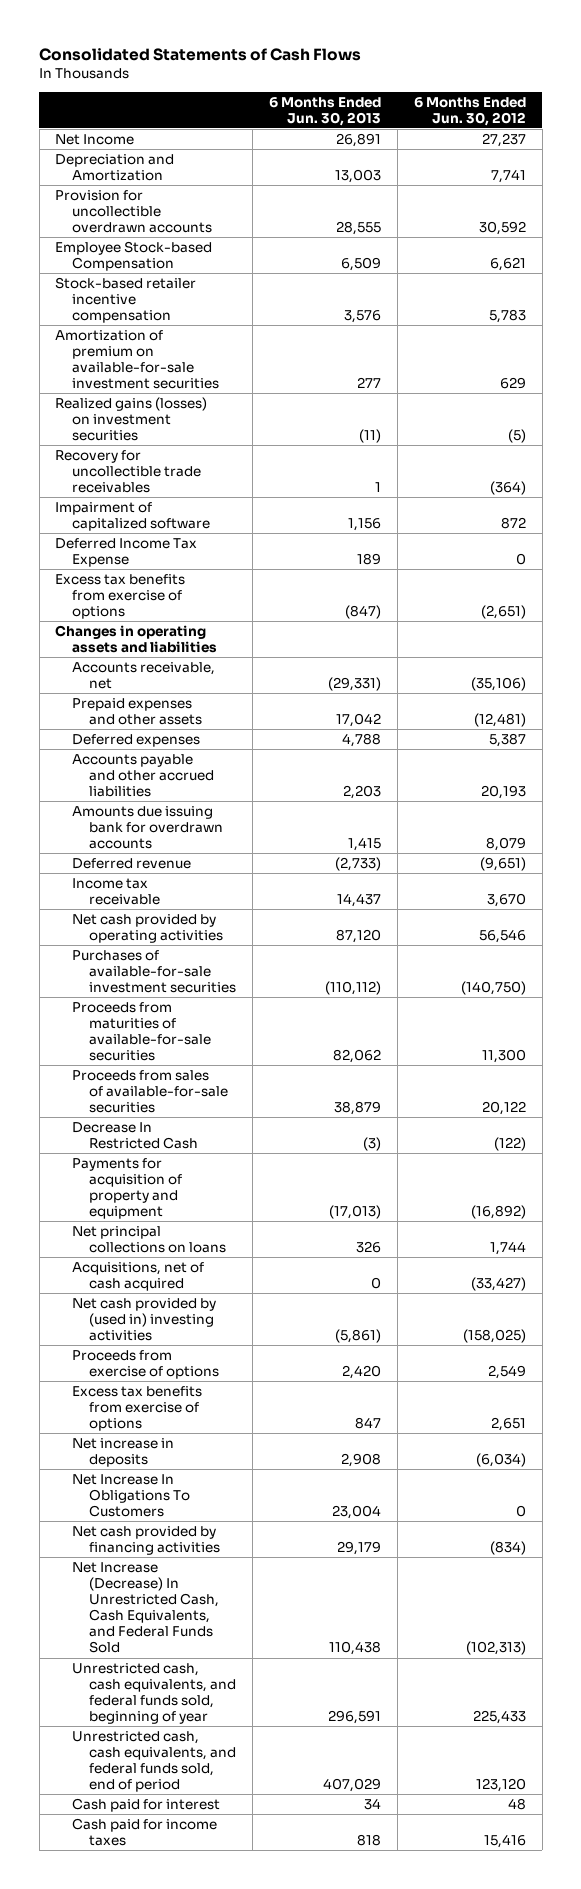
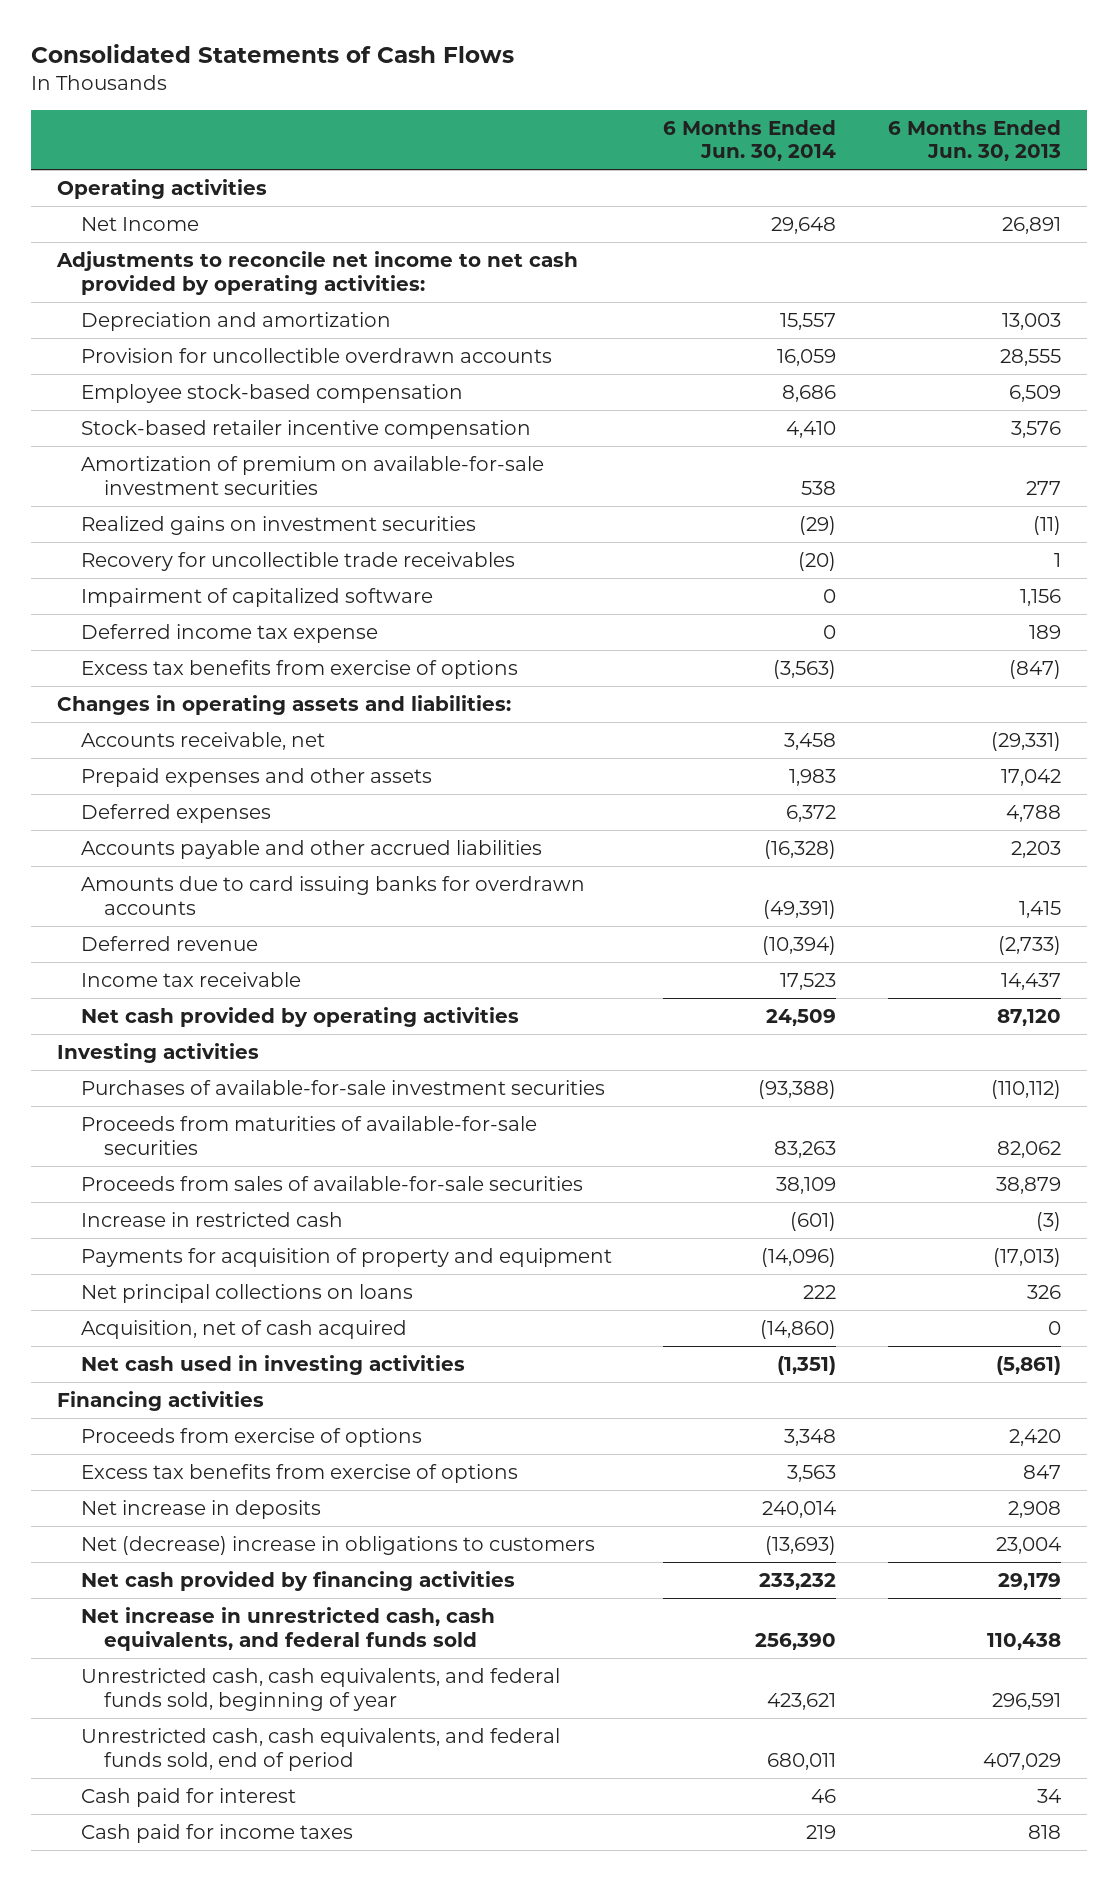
[413,96,526,126] 6 Months Ended Jun. 30, 2012 -> none
none -> [663,119,837,162] 6 Months Ended Jun. 30, 2014
none -> [57,179,268,200] Operating activities
none -> [56,251,579,295] Adjustments to reconcile net income to net cash provided by operating activities:
[55,154,175,182] Depreciation and Amortization -> [80,312,391,332] Depreciation and amortization
[55,241,213,272] Employee Stock-based Compensation -> [80,384,463,404] Employee stock-based compensation
[55,397,208,442] Realized gains (losses) on investment securities -> [80,516,476,536] Realized gains on investment securities
[55,538,198,568] Deferred Income Tax Expense -> [80,624,378,644] Deferred income tax expense
[55,625,218,654] Changes in operating assets and liabilities -> [57,695,512,716] Changes in operating assets and liabilities:
[72,806,224,850] Amounts due issuing bank for overdrawn accounts -> [80,876,585,915] Amounts due to card issuing banks for overdrawn accounts
none -> [57,1043,260,1064] Investing activities
[72,1122,199,1150] Decrease In Restricted Cash -> [80,1212,343,1228] Increase in restricted cash
[72,1262,205,1292] Acquisitions, net of cash acquired -> [80,1320,407,1340] Acquisition, net of cash acquired
[72,1298,217,1342] Net cash provided by (used in) investing activities -> [80,1355,465,1376] Net cash used in investing activities
none -> [57,1391,265,1412] Financing activities
[72,1474,191,1518] Net Increase In Obligations To Customers -> [80,1536,595,1556] Net (decrease) increase in obligations to customers
[72,1562,220,1654] Net Increase (Decrease) In Unrestricted Cash, Cash Equivalents, and Federal Funds Sold -> [80,1607,495,1651] Net increase in unrestricted cash, cash equivalents, and federal funds sold

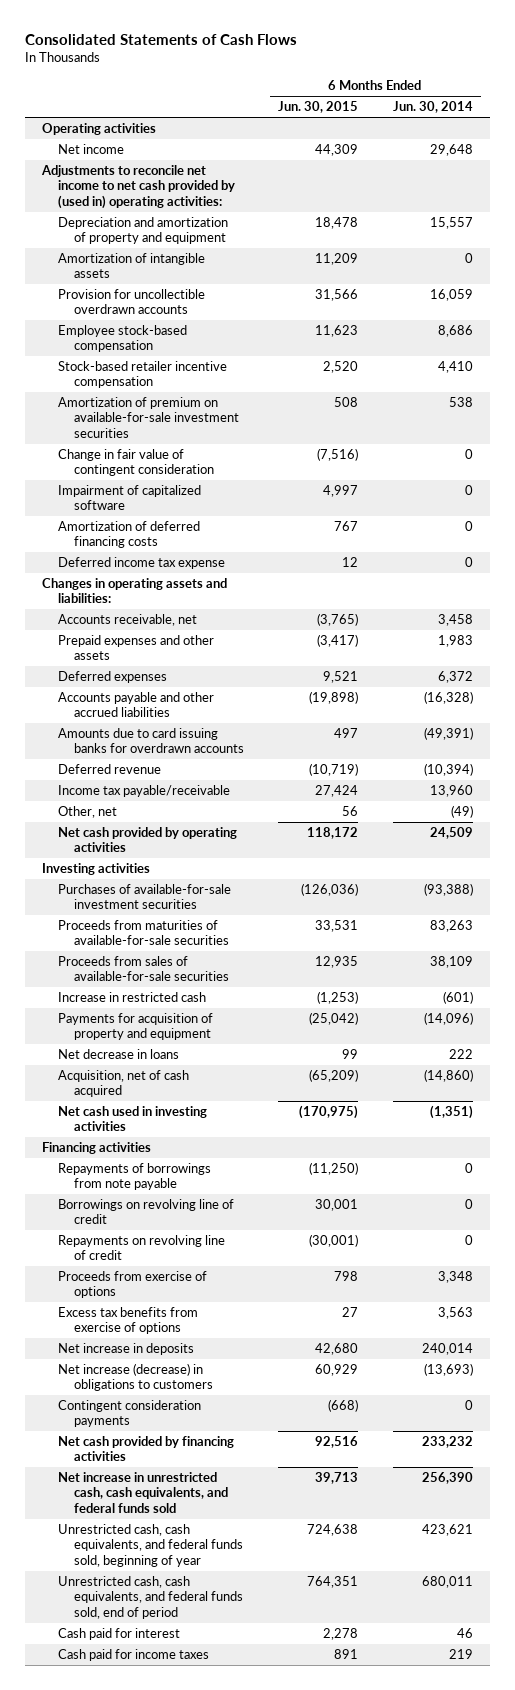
[887,119,1061,162] 6 Months Ended Jun. 30, 2013 -> none
none -> [278,101,359,114] Jun. 30, 2015
[80,217,199,232] Net Income -> [58,144,125,155] Net income
[56,251,579,295] Adjustments to reconcile net income to net cash provided by operating activities: -> [41,165,236,209] Adjustments to reconcile net income to net cash provided by (used in) operating activities:
[80,312,391,332] Depreciation and amortization -> [58,217,229,245] Depreciation and amortization of property and equipment
none -> [58,253,206,279] Amortization of intangible assets
[80,516,476,536] Realized gains on investment securities -> none
[80,552,515,572] Recovery for uncollectible trade receivables -> none
none -> [58,449,214,477] Change in fair value of contingent consideration
none -> [58,521,201,549] Amortization of deferred financing costs
[80,660,518,680] Excess tax benefits from exercise of options -> none
[80,972,301,988] Income tax receivable -> [58,785,231,798] Income tax payable/receivable
[780,973,837,991] 17,523 -> [429,785,473,798] 13,960
none -> [58,806,118,819] Other, net
[80,1284,413,1304] Net principal collections on loans -> [58,1049,180,1060] Net decrease in loans
none -> [58,1163,212,1191] Repayments of borrowings from note payable
none -> [58,1199,235,1225] Borrowings on revolving line of credit
none -> [58,1235,226,1261] Repayments on revolving line of credit
[80,1536,595,1556] Net (decrease) increase in obligations to customers -> [58,1363,213,1392] Net increase (decrease) in obligations to customers
none -> [58,1400,202,1428] Contingent consideration payments

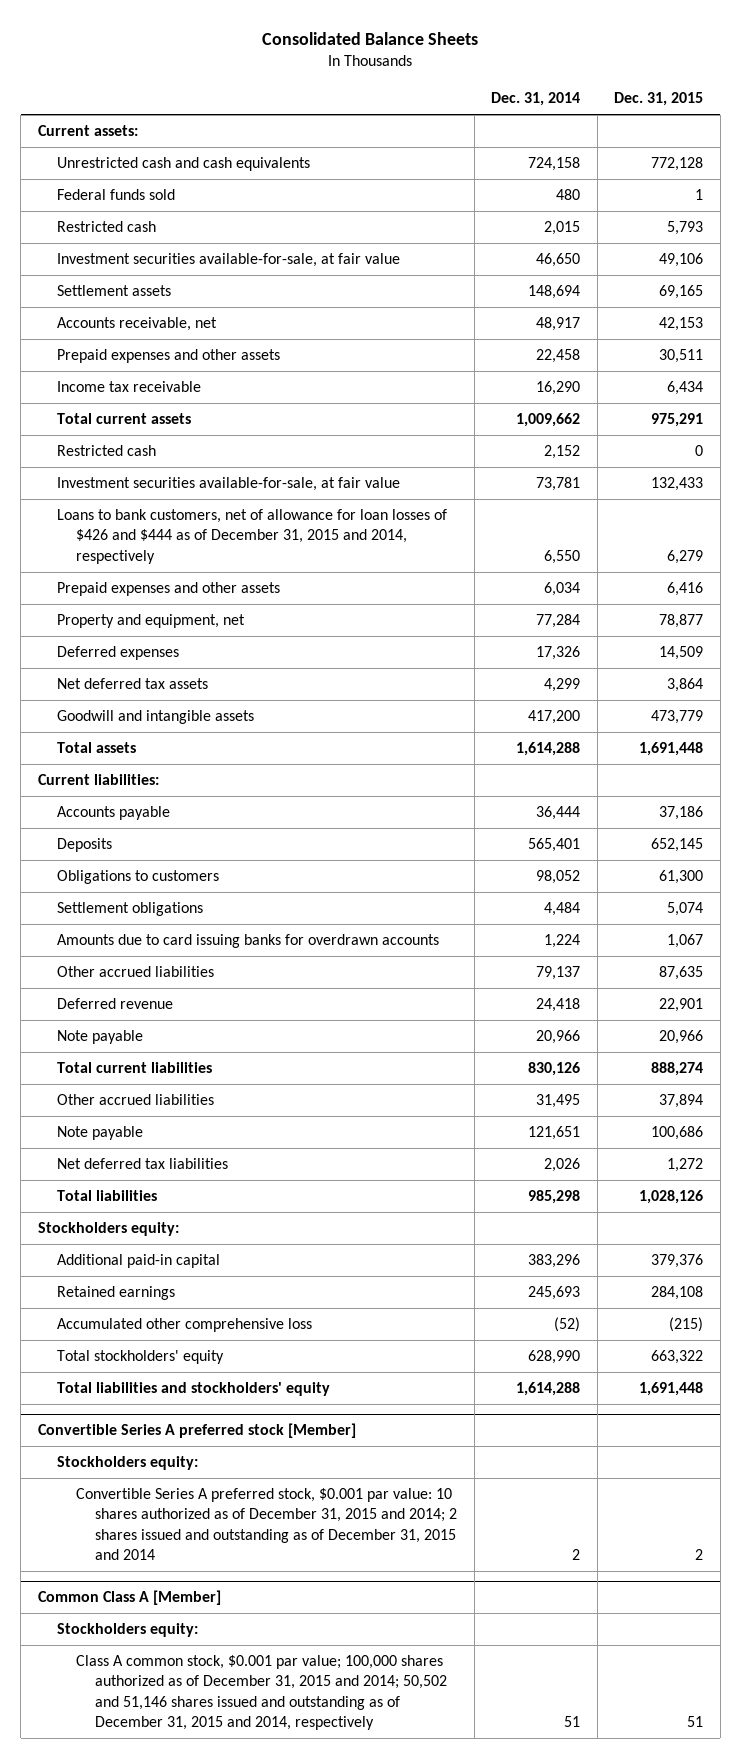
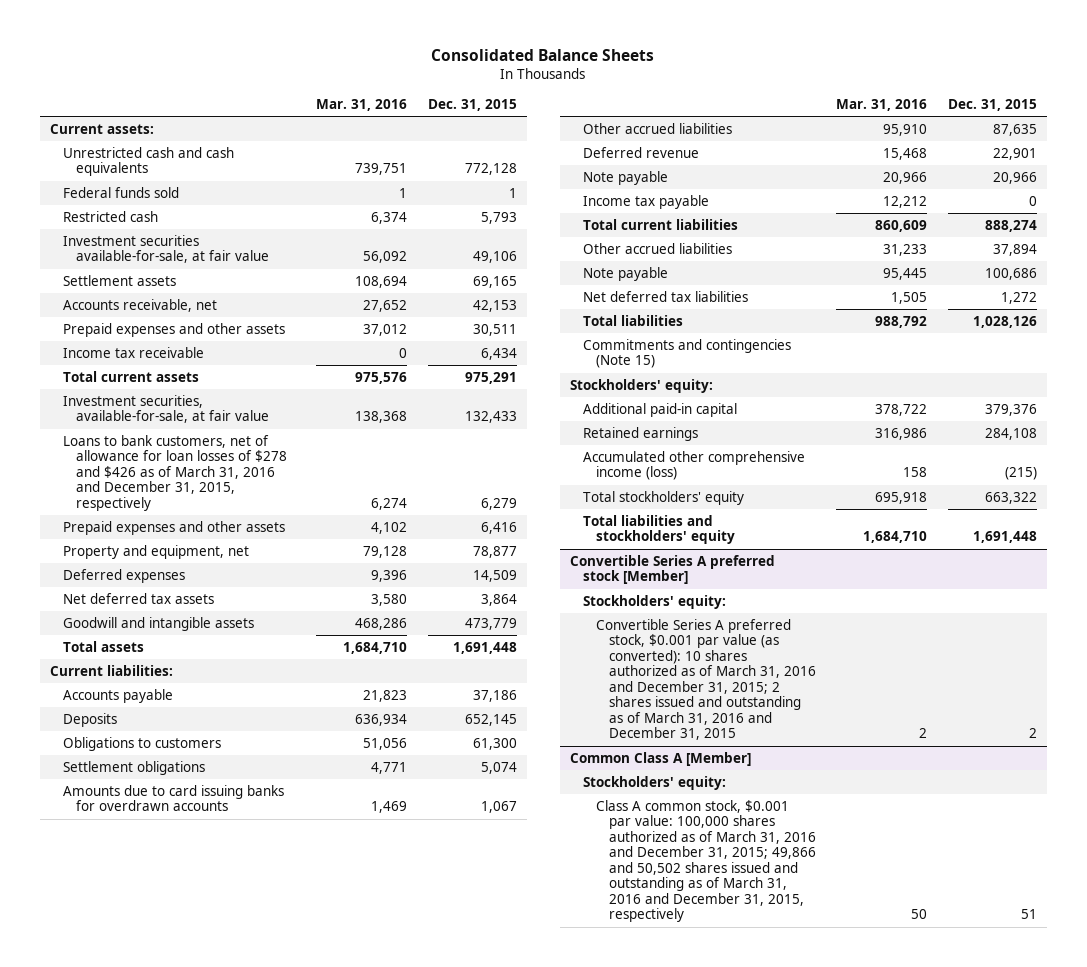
[491,92,581,107] Dec. 31, 2014 -> none
none -> [316,98,408,111] Mar. 31, 2016
[56,445,156,457] Restricted cash -> none
[56,477,400,492] Investment securities available-for-sale, at fair value -> [63,394,270,424] Investment securities, available-for-sale, at fair value
[56,509,447,564] Loans to bank customers, net of allowance for loan losses of $426 and $444 as of December 31, 2015 and 2014, respectively -> [63,434,288,511] Loans to bank customers, net of allowance for loan losses of $278 and $426 as of March 31, 2016 and December 31, 2015, respectively
none -> [583,194,710,209] Income tax payable
none -> [583,338,792,369] Commitments and contingencies (Note 15)
[37,1222,179,1237] Stockholders equity: -> [570,378,714,393] Stockholders' equity:
[56,1318,312,1333] Accumulated other comprehensive loss -> [583,450,806,481] Accumulated other comprehensive income (loss)
[56,1456,198,1471] Stockholders equity: -> [583,594,727,609] Stockholders' equity:
[75,1488,458,1560] Convertible Series A preferred stock, $0.001 par value: 10 shares authorized as of December 31, 2015 and 2014; 2 shares issued and outstanding as of December 31, 2015 and 2014 -> [596,618,817,741] Convertible Series A preferred stock, $0.001 par value (as converted): 10 shares authorized as of March 31, 2016 and December 31, 2015; 2 shares issued and outstanding as of March 31, 2016 and December 31, 2015
[56,1623,198,1638] Stockholders equity: -> [583,775,727,790] Stockholders' equity:
[75,1655,448,1730] Class A common stock, $0.001 par value; 100,000 shares authorized as of December 31, 2015 and 2014; 50,502 and 51,146 shares issued and outstanding as of December 31, 2015 and 2014, respectively -> [596,799,817,923] Class A common stock, $0.001 par value: 100,000 shares authorized as of March 31, 2016 and December 31, 2015; 49,866 and 50,502 shares issued and outstanding as of March 31, 2016 and December 31, 2015, respectively

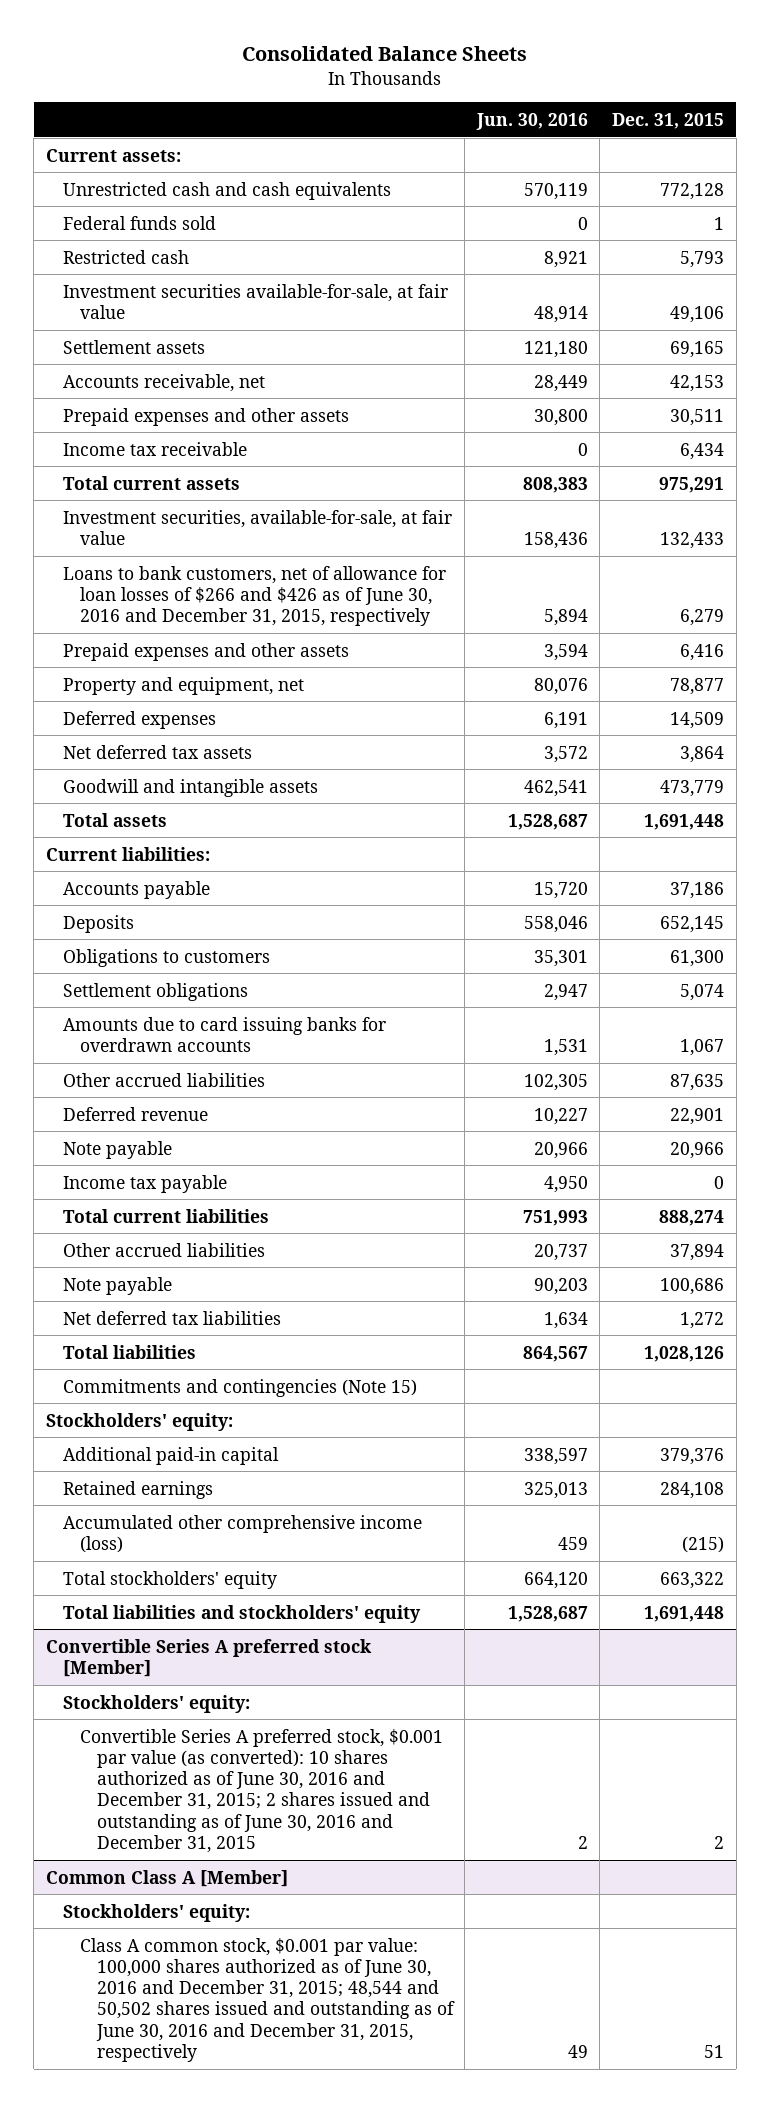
[316,98,408,111] Mar. 31, 2016 -> none
none -> [475,112,588,130] Jun. 30, 2016
[63,434,288,511] Loans to bank customers, net of allowance for loan losses of $278 and $426 as of March 31, 2016 and December 31, 2015, respectively -> [62,565,446,627] Loans to bank customers, net of allowance for loan losses of $266 and $426 as of June 30, 2016 and December 31, 2015, respectively
[596,618,817,741] Convertible Series A preferred stock, $0.001 par value (as converted): 10 shares authorized as of March 31, 2016 and December 31, 2015; 2 shares issued and outstanding as of March 31, 2016 and December 31, 2015 -> [79,1728,443,1854] Convertible Series A preferred stock, $0.001 par value (as converted): 10 shares authorized as of June 30, 2016 and December 31, 2015; 2 shares issued and outstanding as of June 30, 2016 and December 31, 2015
[596,799,817,923] Class A common stock, $0.001 par value: 100,000 shares authorized as of March 31, 2016 and December 31, 2015; 49,866 and 50,502 shares issued and outstanding as of March 31, 2016 and December 31, 2015, respectively -> [79,1937,455,2063] Class A common stock, $0.001 par value: 100,000 shares authorized as of June 30, 2016 and December 31, 2015; 48,544 and 50,502 shares issued and outstanding as of June 30, 2016 and December 31, 2015, respectively

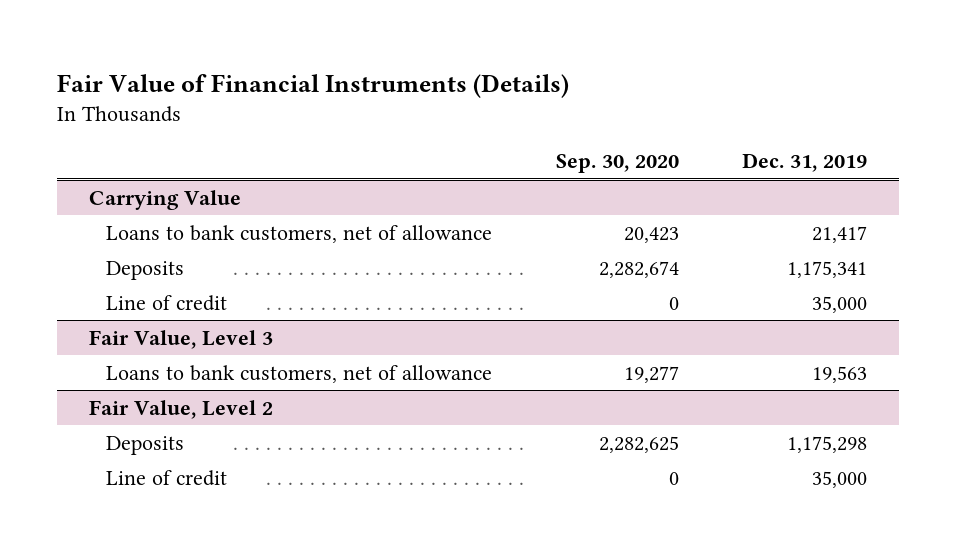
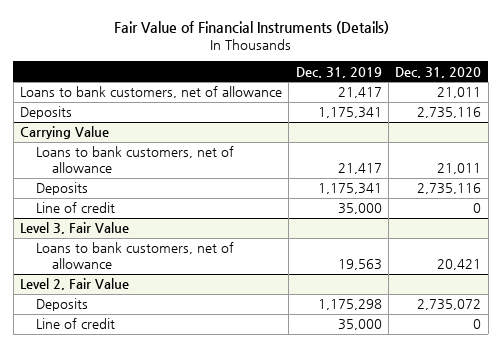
[555,154,679,174] Sep. 30, 2020 -> none
none -> [395,66,482,78] Dec. 31, 2020
none -> [20,86,283,99] Loans to bank customers, net of allowance
none -> [20,106,73,120] Deposits
[89,329,274,349] Fair Value, Level 3 -> [20,222,130,235] Level 3, Fair Value
[89,399,274,419] Fair Value, Level 2 -> [20,278,130,291] Level 2, Fair Value

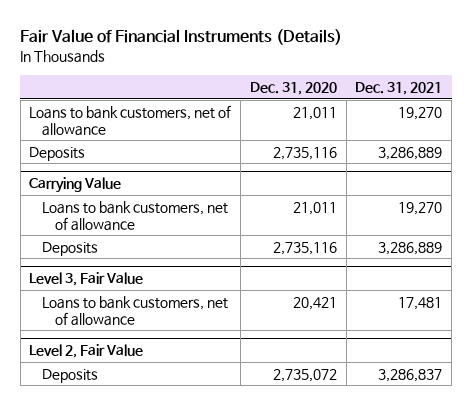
[295,66,382,78] Dec. 31, 2019 -> none
none -> [355,82,443,96] Dec. 31, 2021
[36,202,116,214] Line of credit -> none
[36,318,116,330] Line of credit -> none

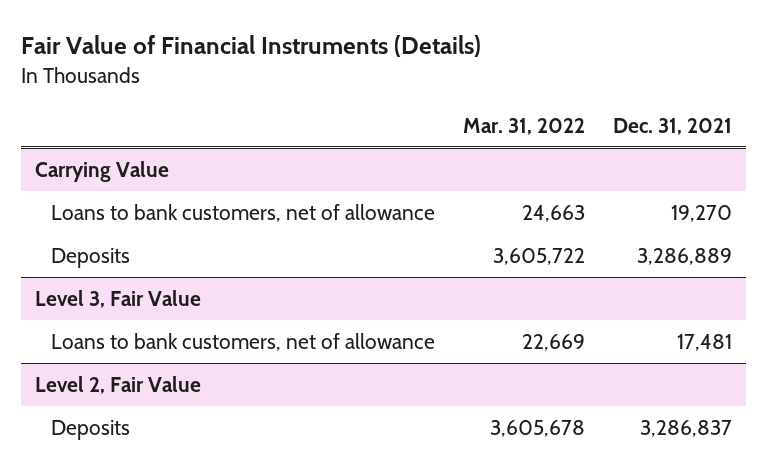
[249,82,337,96] Dec. 31, 2020 -> none
none -> [462,117,585,135] Mar. 31, 2022
[29,104,232,136] Loans to bank customers, net of allowance -> none
[29,146,86,161] Deposits -> none

